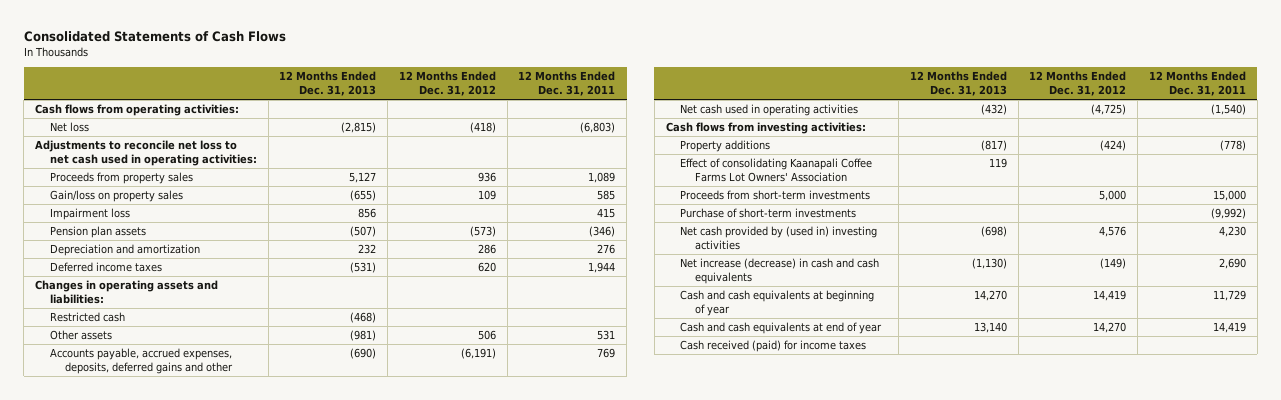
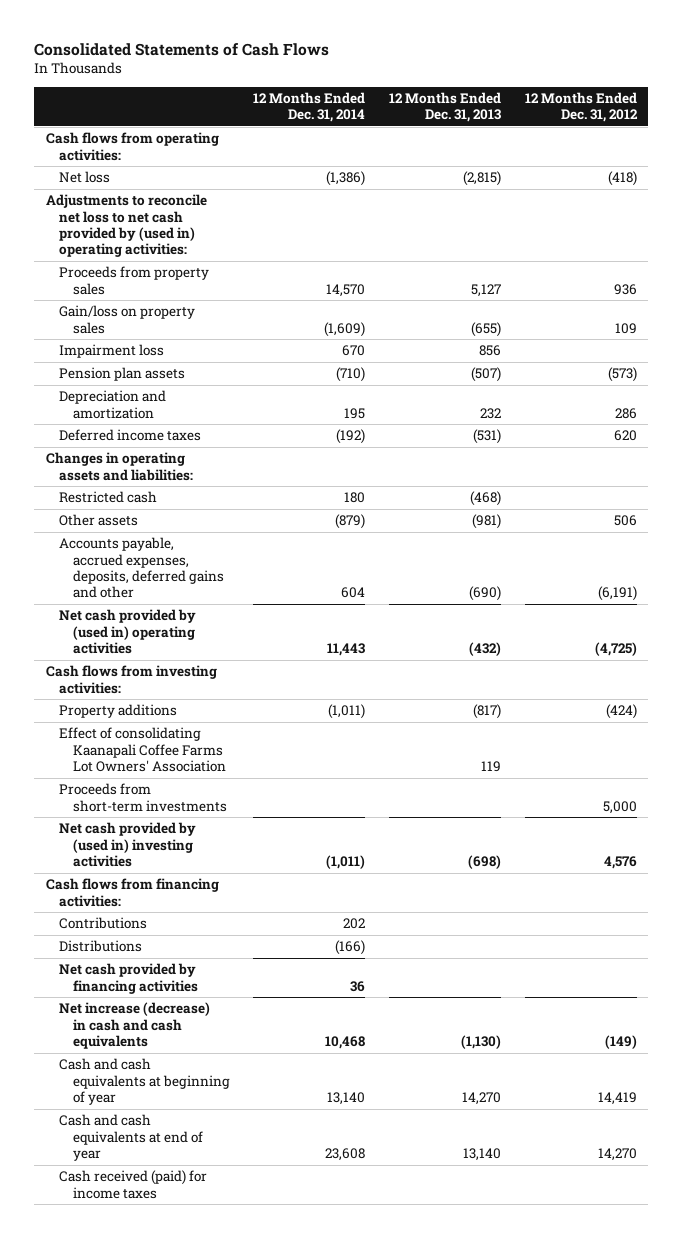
[518,71,616,97] 12 Months Ended Dec. 31, 2011 -> none
none -> [253,91,366,123] 12 Months Ended Dec. 31, 2014
[35,139,257,167] Adjustments to reconcile net loss to net cash used in operating activities: -> [45,194,207,258] Adjustments to reconcile net loss to net cash provided by (used in) operating activities:
[680,103,859,116] Net cash used in operating activities -> [59,609,197,655] Net cash provided by (used in) operating activities
[680,207,857,218] Purchase of short-term investments -> none
none -> [45,878,219,907] Cash flows from financing activities:
none -> [59,917,148,930] Contributions
none -> [59,940,143,953] Distributions
none -> [59,963,198,994] Net cash provided by financing activities

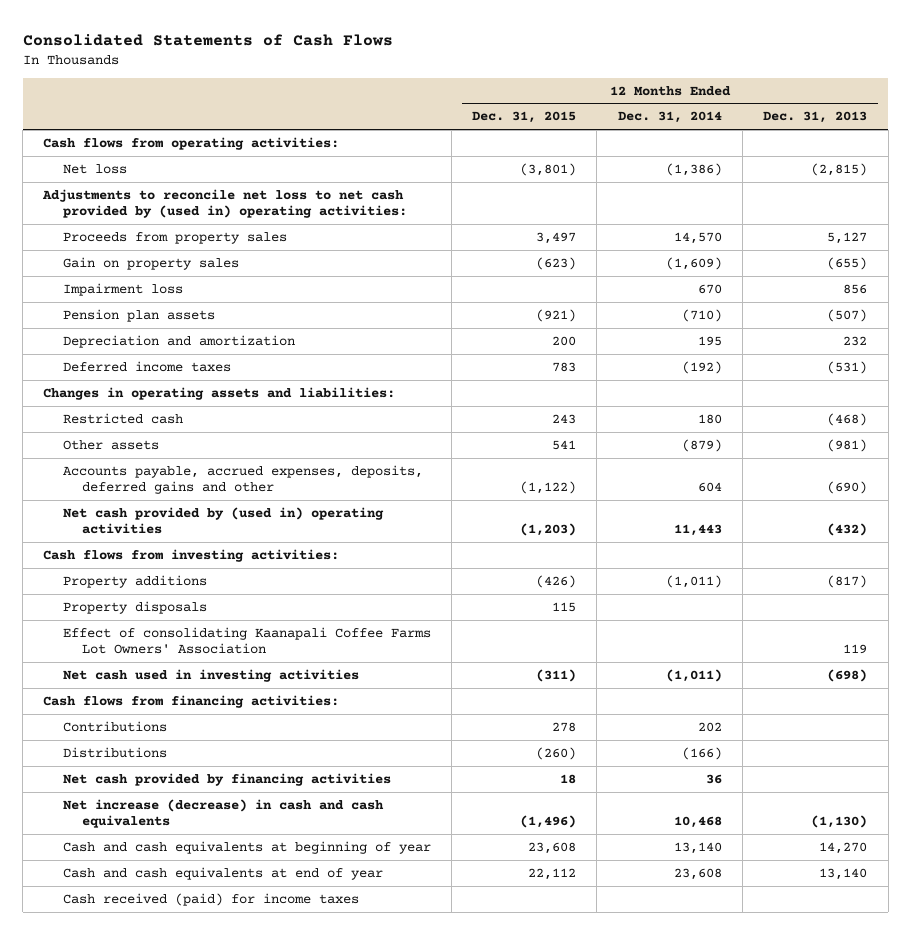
[524,91,638,123] 12 Months Ended Dec. 31, 2012 -> none
none -> [472,111,577,124] Dec. 31, 2015
[59,305,196,334] Gain/loss on property sales -> [62,256,239,270] Gain on property sales
none -> [62,600,207,614] Property disposals
[59,783,227,812] Proceeds from short-term investments -> none
[59,822,197,868] Net cash provided by (used in) investing activities -> [62,668,359,682] Net cash used in investing activities

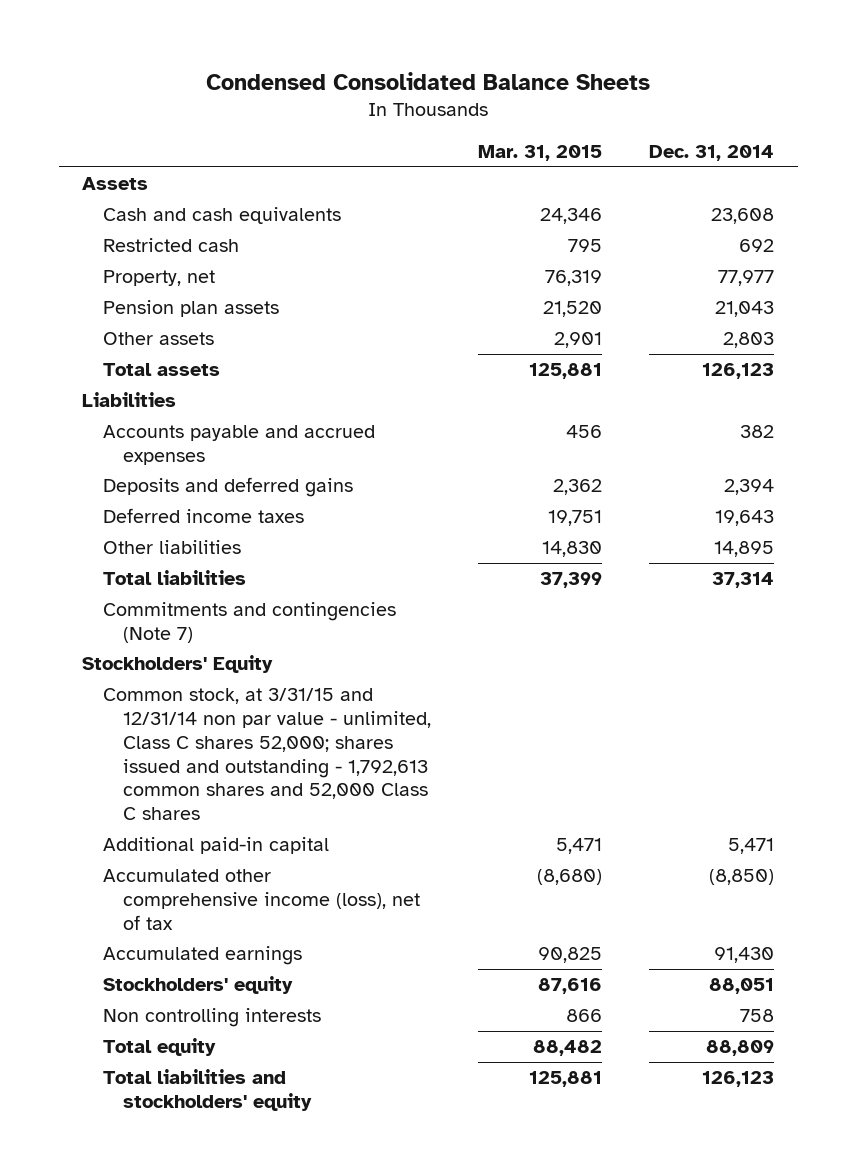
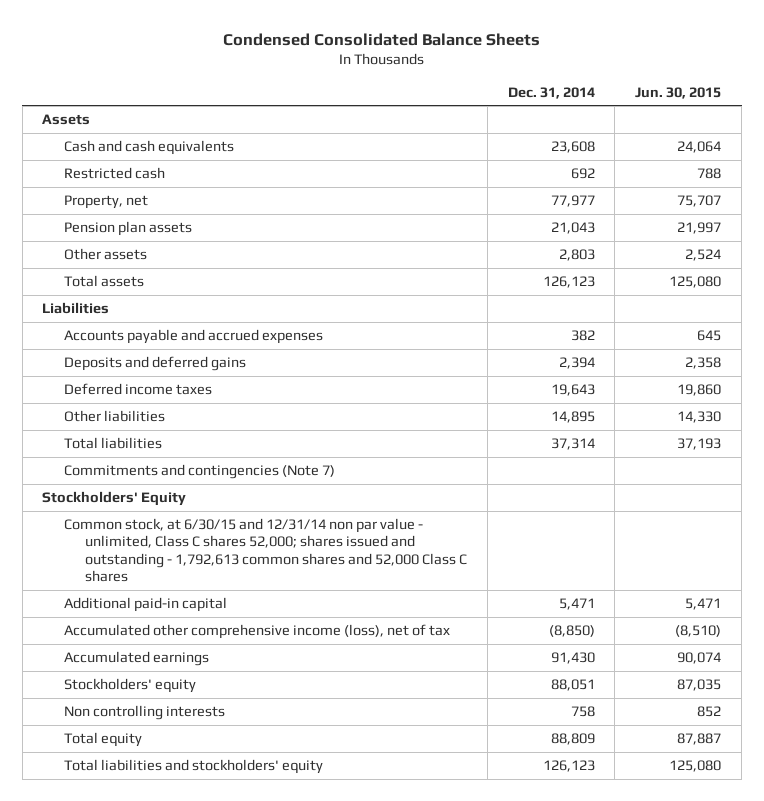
[478,145,603,162] Mar. 31, 2015 -> none
none -> [635,86,722,99] Jun. 30, 2015
[102,688,431,821] Common stock, at 3/31/15 and 12/31/14 non par value - unlimited, Class C shares 52,000; shares issued and outstanding - 1,792,613 common shares and 52,000 Class C shares -> [63,518,468,583] Common stock, at 6/30/15 and 12/31/14 non par value - unlimited, Class C shares 52,000; shares issued and outstanding - 1,792,613 common shares and 52,000 Class C shares

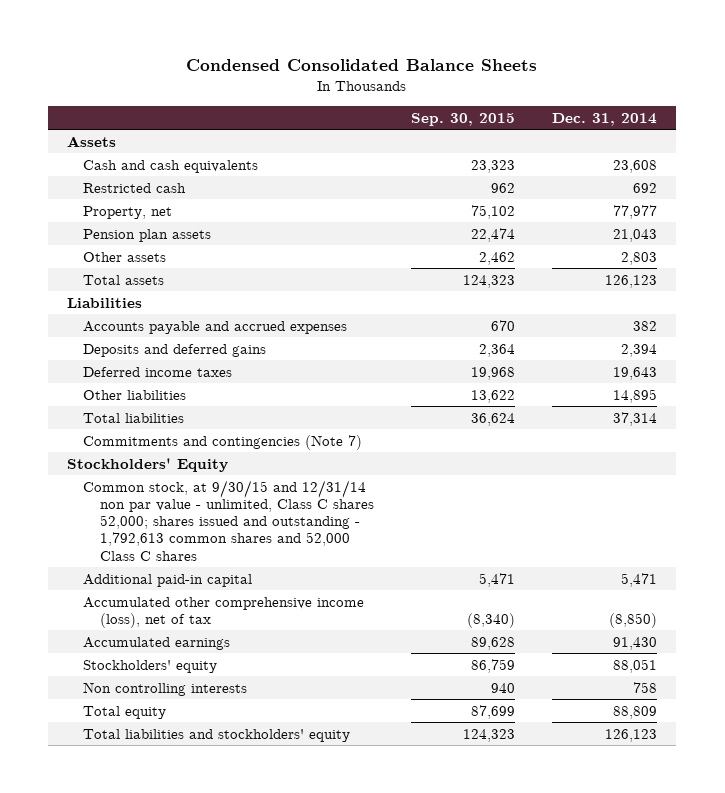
[635,86,722,99] Jun. 30, 2015 -> none
none -> [411,112,516,126] Sep. 30, 2015
[63,518,468,583] Common stock, at 6/30/15 and 12/31/14 non par value - unlimited, Class C shares 52,000; shares issued and outstanding - 1,792,613 common shares and 52,000 Class C shares -> [83,479,374,561] Common stock, at 9/30/15 and 12/31/14 non par value - unlimited, Class C shares 52,000; shares issued and outstanding - 1,792,613 common shares and 52,000 Class C shares

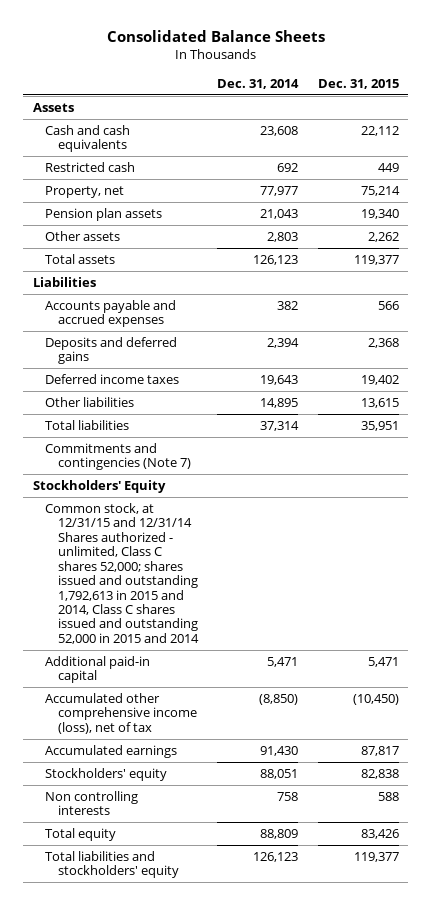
[186,59,538,72] Condensed Consolidated Balance Sheets -> [106,30,325,43] Consolidated Balance Sheets
[411,112,516,126] Sep. 30, 2015 -> none
none -> [317,78,399,89] Dec. 31, 2015
[83,479,374,561] Common stock, at 9/30/15 and 12/31/14 non par value - unlimited, Class C shares 52,000; shares issued and outstanding - 1,792,613 common shares and 52,000 Class C shares -> [45,502,199,644] Common stock, at 12/31/15 and 12/31/14 Shares authorized - unlimited, Class C shares 52,000; shares issued and outstanding 1,792,613 in 2015 and 2014, Class C shares issued and outstanding 52,000 in 2015 and 2014

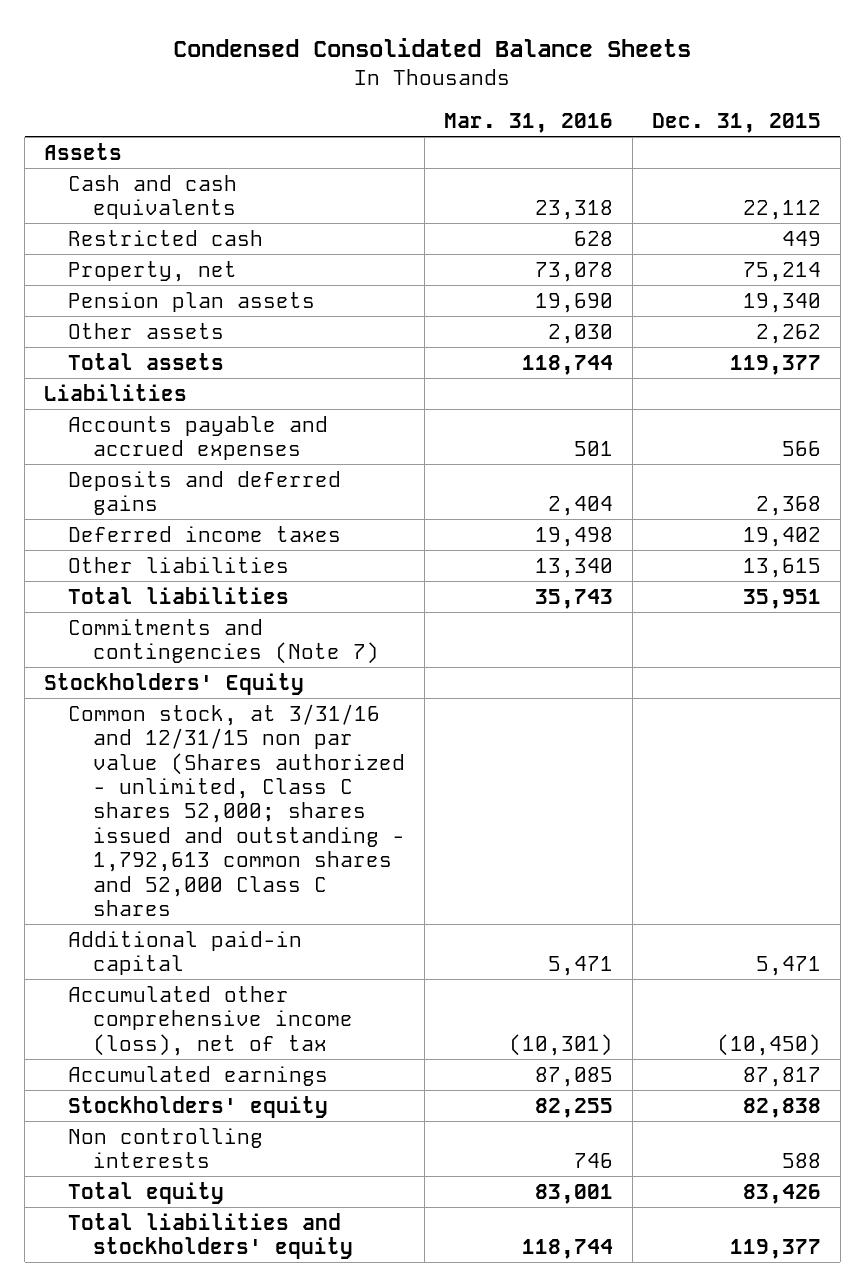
[106,30,325,43] Consolidated Balance Sheets -> [173,37,692,57] Condensed Consolidated Balance Sheets
[217,78,300,89] Dec. 31, 2014 -> none
none -> [443,113,613,134] Mar. 31, 2016
[45,502,199,644] Common stock, at 12/31/15 and 12/31/14 Shares authorized - unlimited, Class C shares 52,000; shares issued and outstanding 1,792,613 in 2015 and 2014, Class C shares issued and outstanding 52,000 in 2015 and 2014 -> [68,703,405,917] Common stock, at 3/31/16 and 12/31/15 non par value (Shares authorized - unlimited, Class C shares 52,000; shares issued and outstanding - 1,792,613 common shares and 52,000 Class C shares

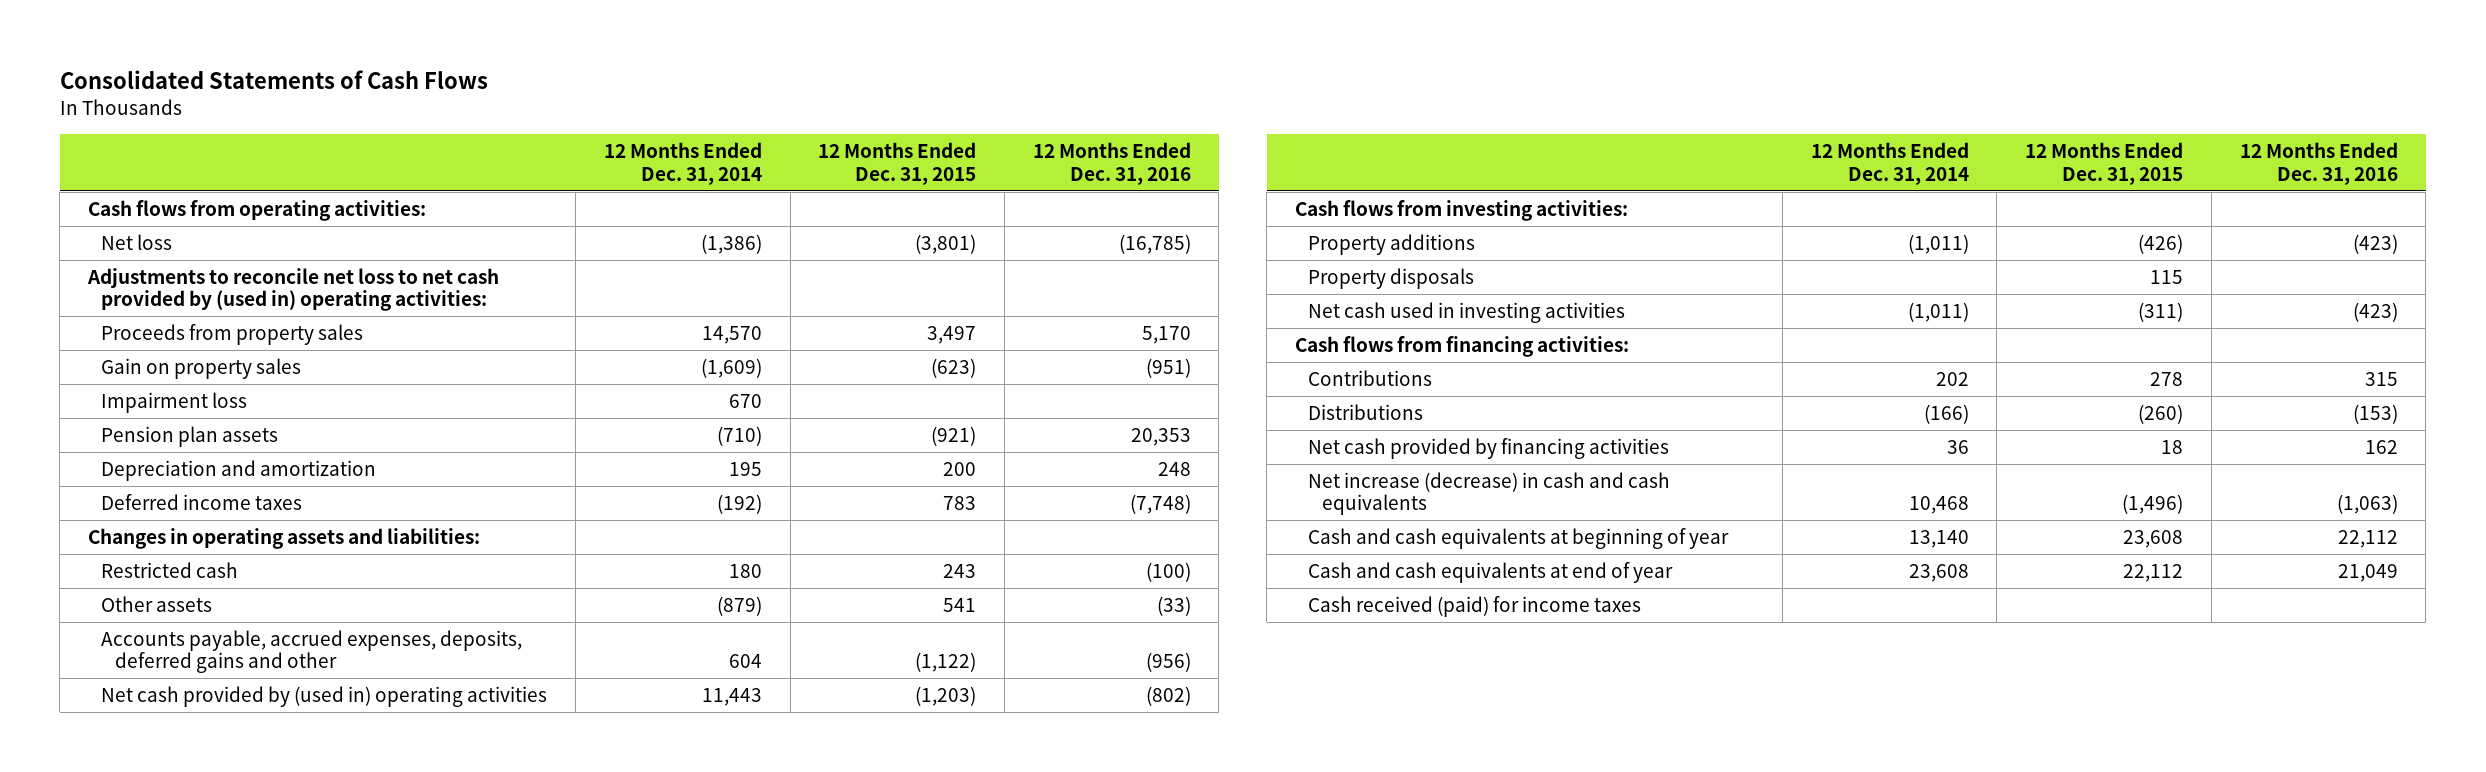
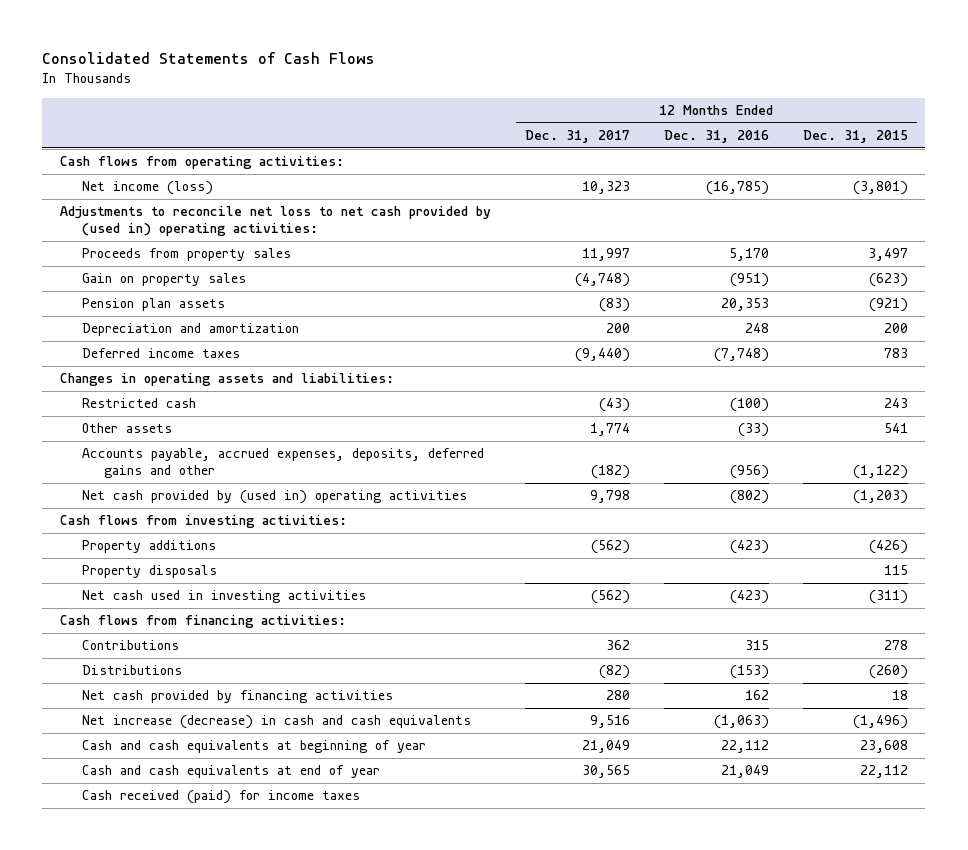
[603,142,762,185] 12 Months Ended Dec. 31, 2014 -> none
none -> [524,129,630,143] Dec. 31, 2017
[101,233,173,250] Net loss -> [81,181,213,196] Net income (loss)
[101,391,248,413] Impairment loss -> none

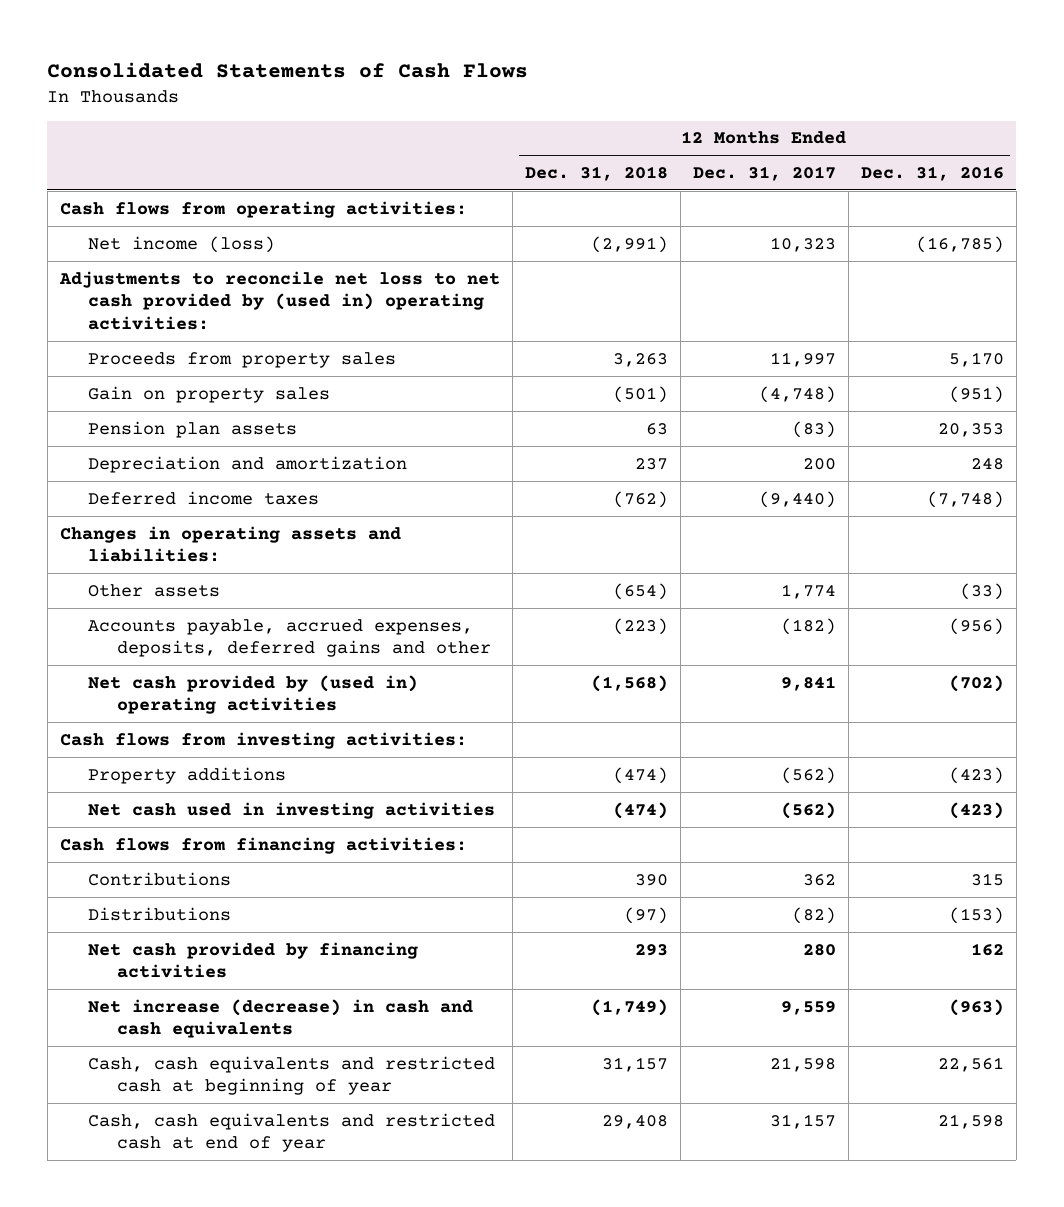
[803,129,909,143] Dec. 31, 2015 -> none
none -> [524,166,668,182] Dec. 31, 2018
[81,398,196,409] Restricted cash -> none
[589,490,630,504] 9,798 -> [780,675,836,691] 9,841
[729,490,769,505] (802) -> [948,674,1004,692] (702)
[81,565,217,579] Property disposals -> none
[81,790,360,805] Cash received (paid) for income taxes -> none
[589,715,630,729] 9,516 -> [780,1000,836,1015] 9,559
[713,715,769,730] (1,063) -> [948,998,1004,1016] (963)
[81,740,426,754] Cash and cash equivalents at beginning of year -> [88,1055,496,1096] Cash, cash equivalents and restricted cash at beginning of year
[581,740,630,754] 21,049 -> [769,1056,836,1072] 21,598
[720,740,769,754] 22,112 -> [937,1056,1004,1072] 22,561
[81,765,380,779] Cash and cash equivalents at end of year -> [88,1112,496,1153] Cash, cash equivalents and restricted cash at end of year
[581,765,630,779] 30,565 -> [769,1113,836,1129] 31,157
[720,765,769,779] 21,049 -> [937,1113,1004,1129] 21,598

